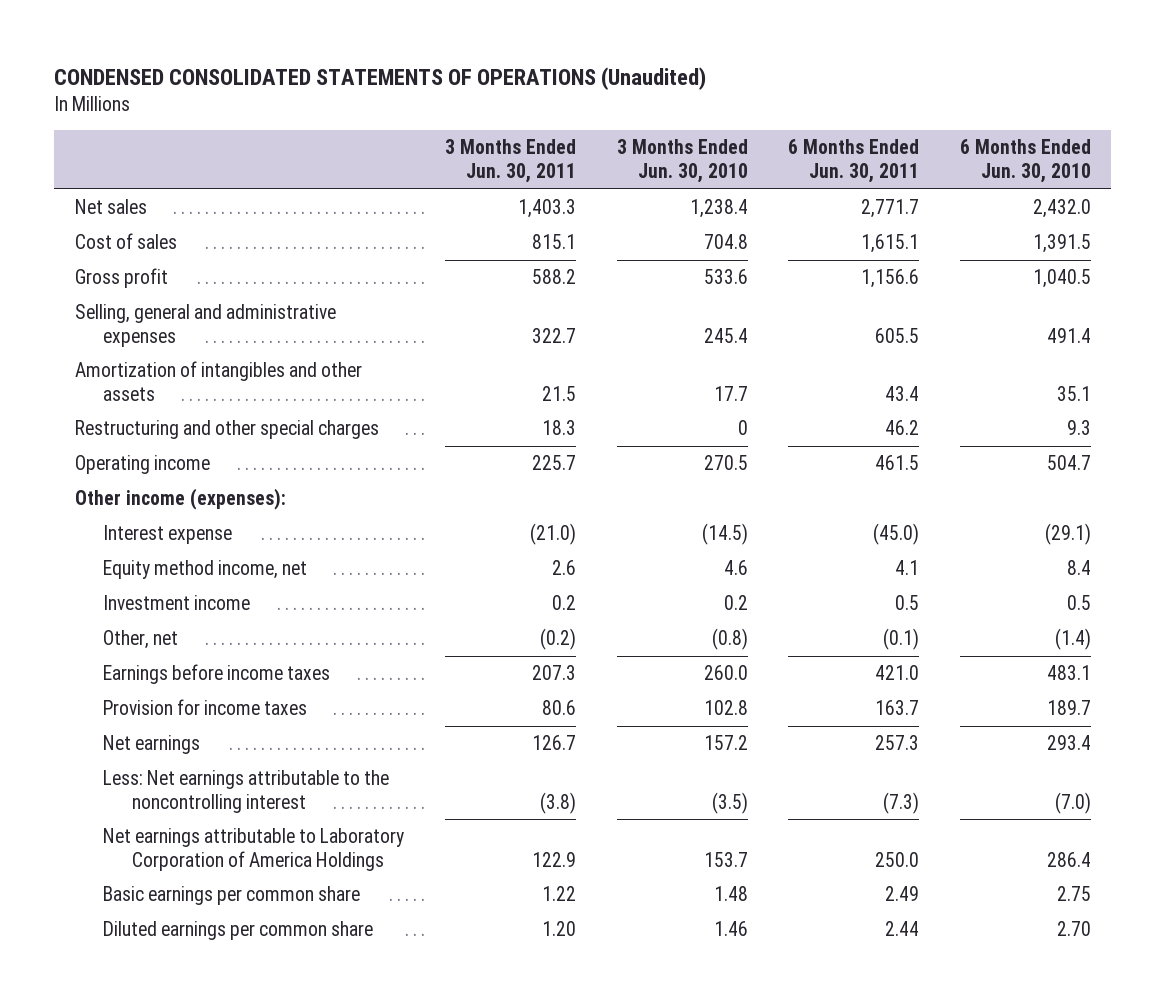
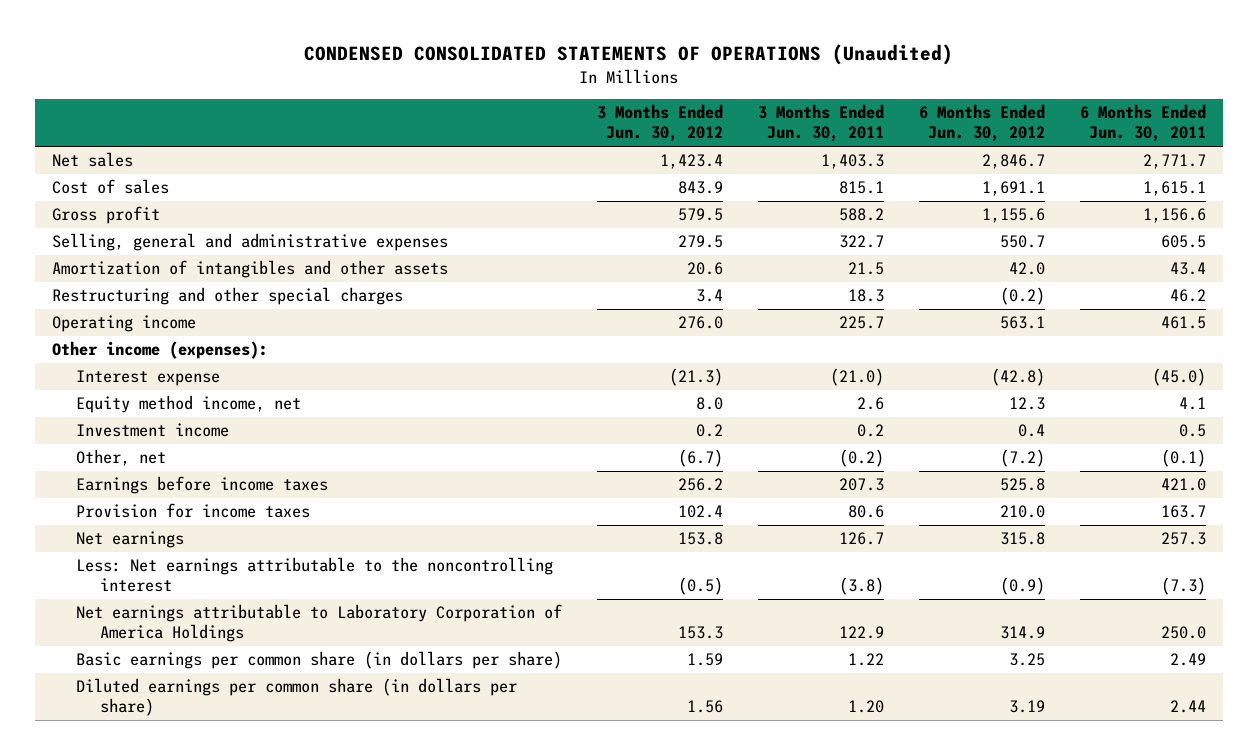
[616,139,748,184] 3 Months Ended Jun. 30, 2010 -> none
[960,139,1092,184] 6 Months Ended Jun. 30, 2010 -> none
none -> [597,104,724,143] 3 Months Ended Jun. 30, 2012
none -> [918,104,1045,143] 6 Months Ended Jun. 30, 2012
[103,886,361,906] Basic earnings per common share -> [76,651,563,670] Basic earnings per common share (in dollars per share)
[103,921,374,941] Diluted earnings per common share -> [76,678,518,717] Diluted earnings per common share (in dollars per share)

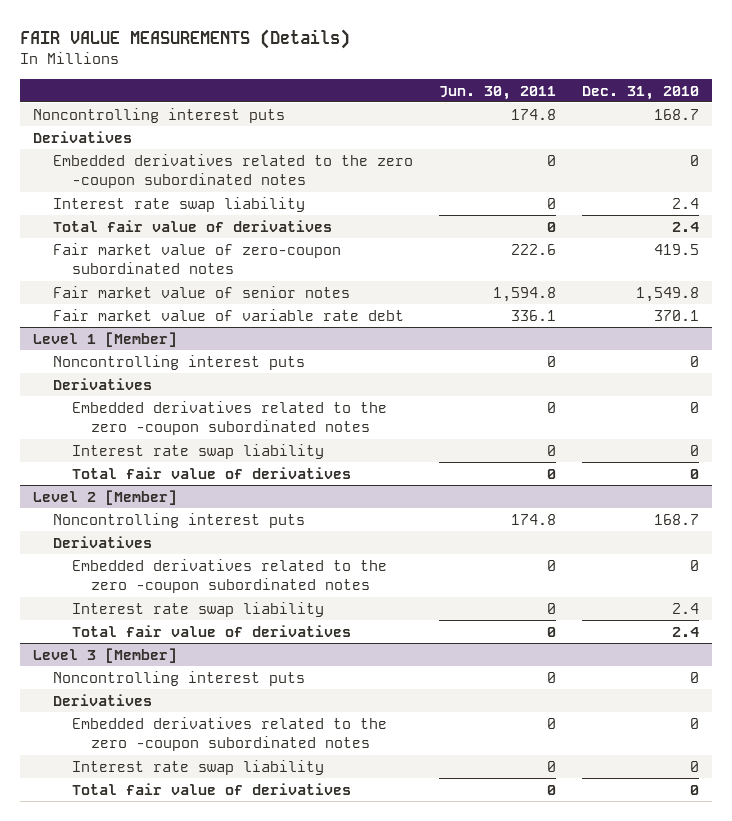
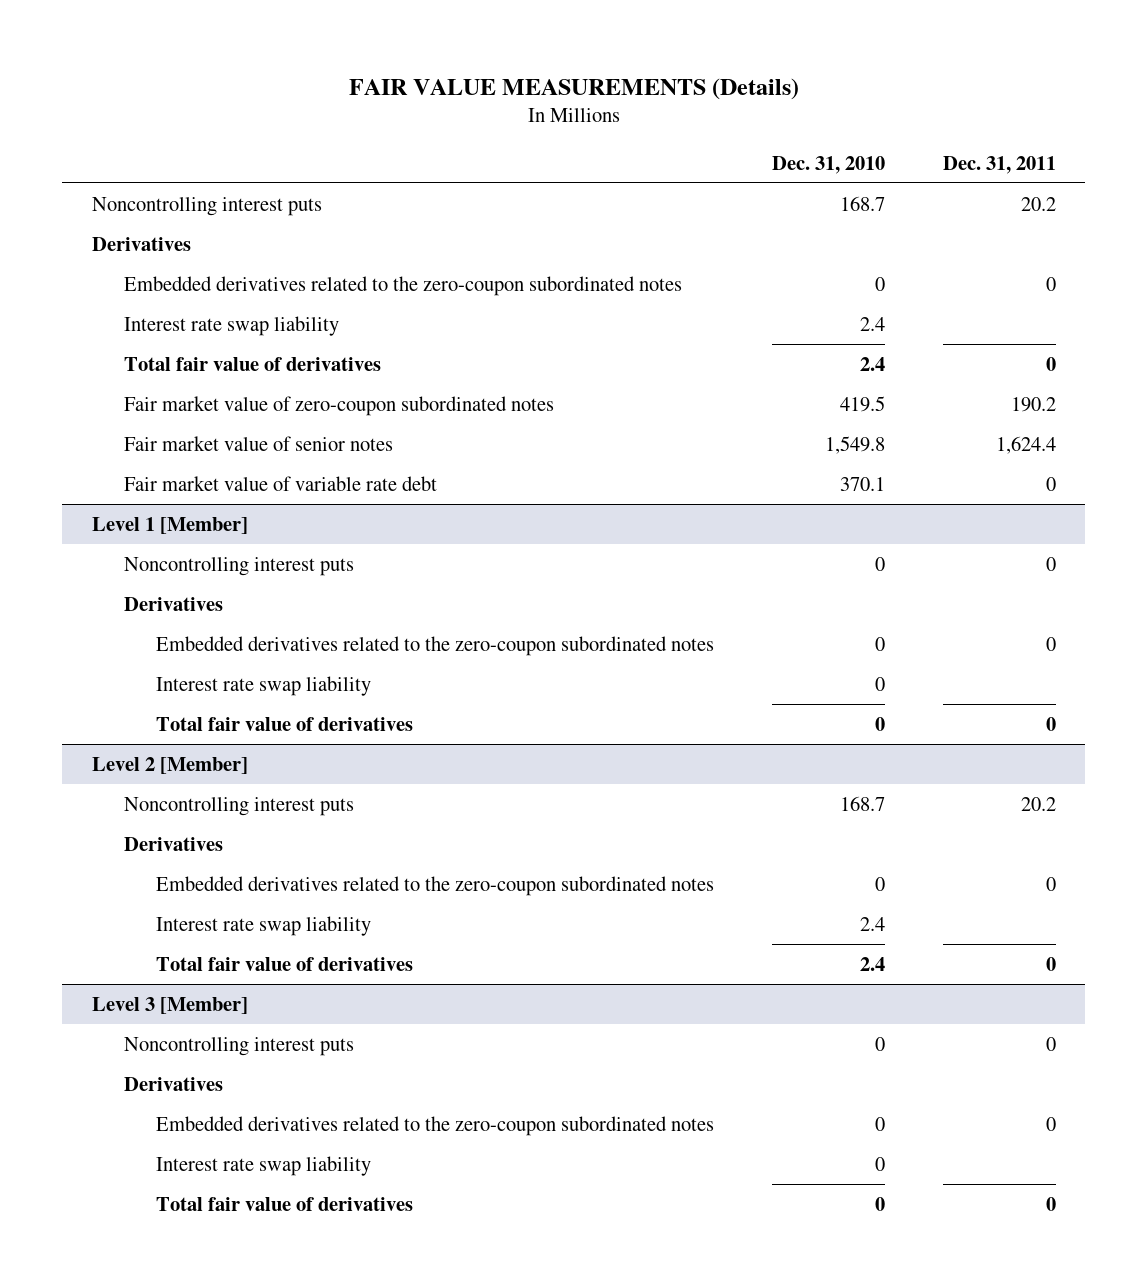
[438,85,556,100] Jun. 30, 2011 -> none
none -> [942,155,1056,174] Dec. 31, 2011
[52,153,413,189] Embedded derivatives related to the zero -coupon subordinated notes -> [123,275,682,296] Embedded derivatives related to the zero-coupon subordinated notes
[71,400,387,436] Embedded derivatives related to the zero -coupon subordinated notes -> [155,635,714,656] Embedded derivatives related to the zero-coupon subordinated notes
[71,558,387,594] Embedded derivatives related to the zero -coupon subordinated notes -> [155,875,714,896] Embedded derivatives related to the zero-coupon subordinated notes
[71,716,387,752] Embedded derivatives related to the zero -coupon subordinated notes -> [155,1115,714,1136] Embedded derivatives related to the zero-coupon subordinated notes

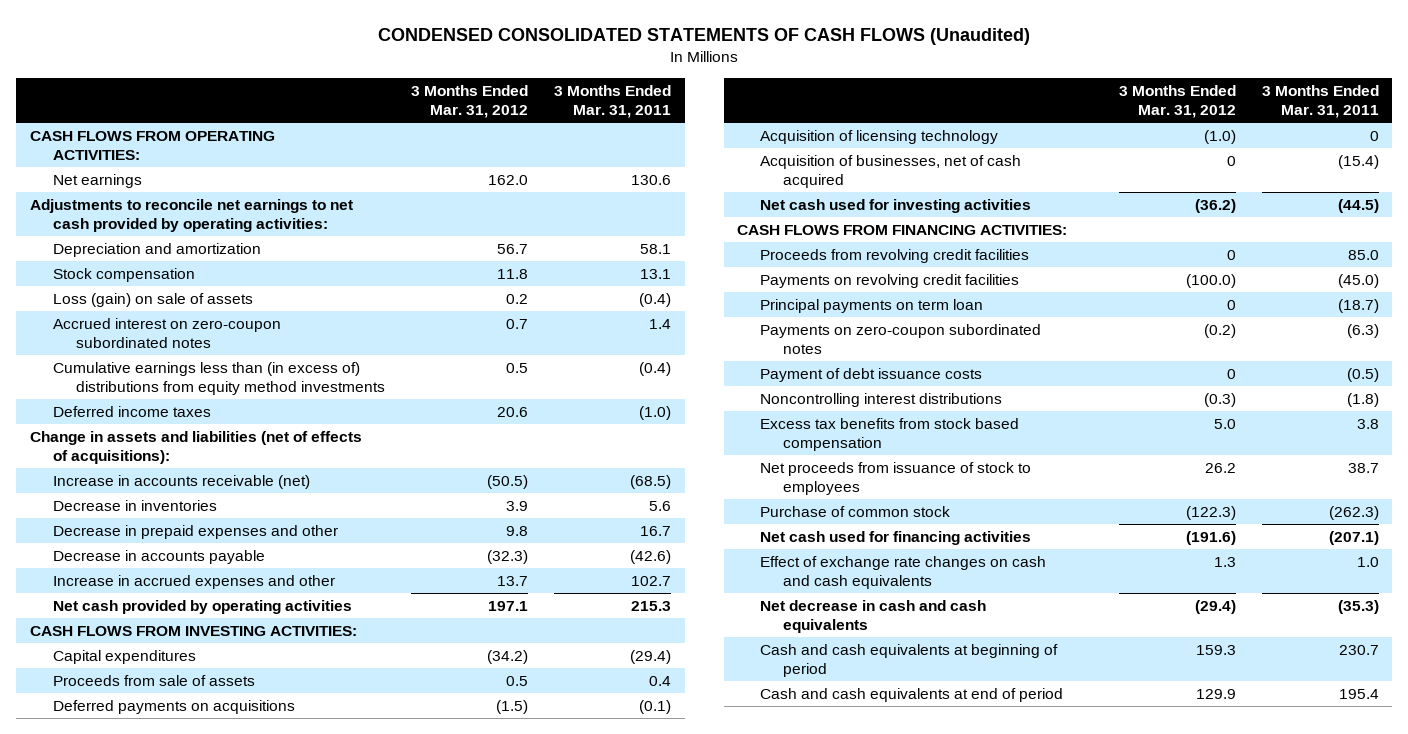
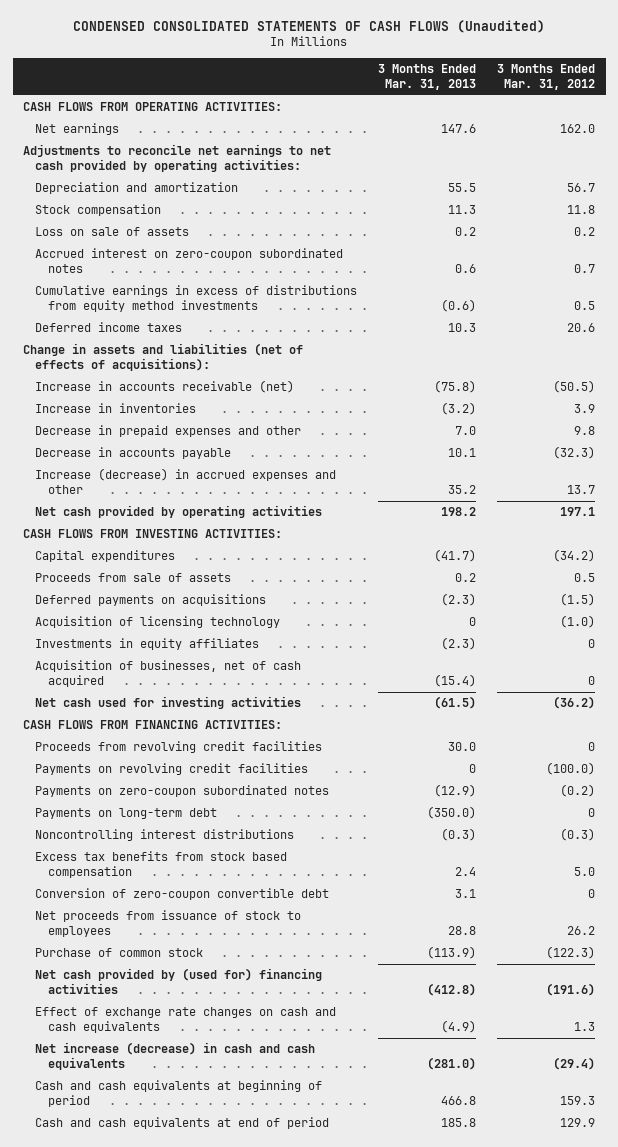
[554,84,672,119] 3 Months Ended Mar. 31, 2011 -> none
none -> [378,64,477,90] 3 Months Ended Mar. 31, 2013
[52,292,253,307] Loss (gain) on sale of assets -> [35,227,190,237] Loss on sale of assets
[52,361,385,396] Cumulative earnings less than (in excess of) distributions from equity method investments -> [35,285,358,313] Cumulative earnings in excess of distributions from equity method investments
[52,499,217,511] Decrease in inventories -> [35,403,197,414] Increase in inventories
[52,574,335,589] Increase in accrued expenses and other -> [35,468,337,495] Increase (decrease) in accrued expenses and other
none -> [35,638,260,651] Investments in equity affiliates
[760,298,984,313] Principal payments on term loan -> none
[760,367,983,382] Payment of debt issuance costs -> none
none -> [35,808,218,820] Payments on long-term debt
none -> [35,888,330,901] Conversion of zero-coupon convertible debt
[760,530,1032,545] Net cash used for financing activities -> [35,968,323,995] Net cash provided by (used for) financing activities
[760,599,987,634] Net decrease in cash and cash equivalents -> [35,1042,316,1071] Net increase (decrease) in cash and cash equivalents

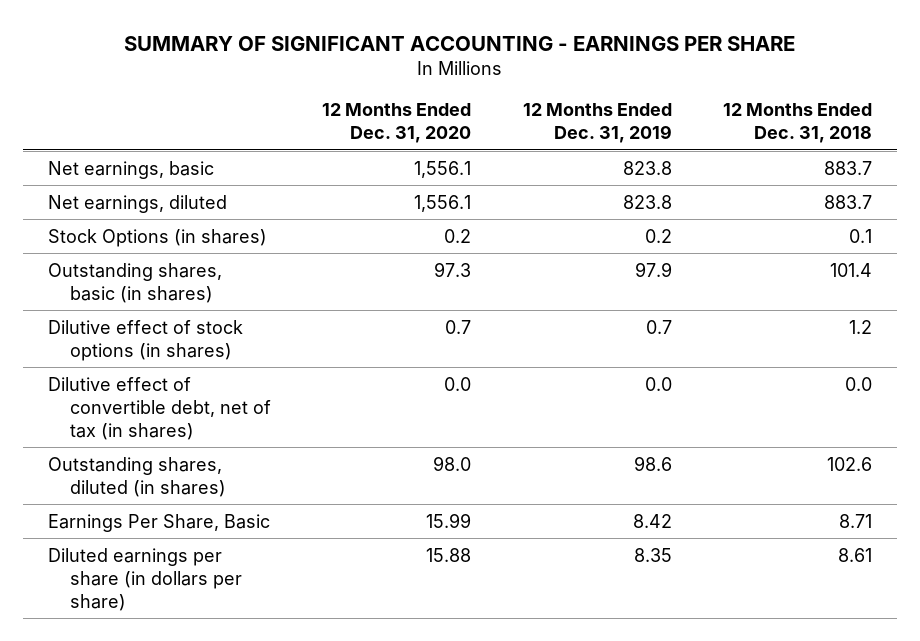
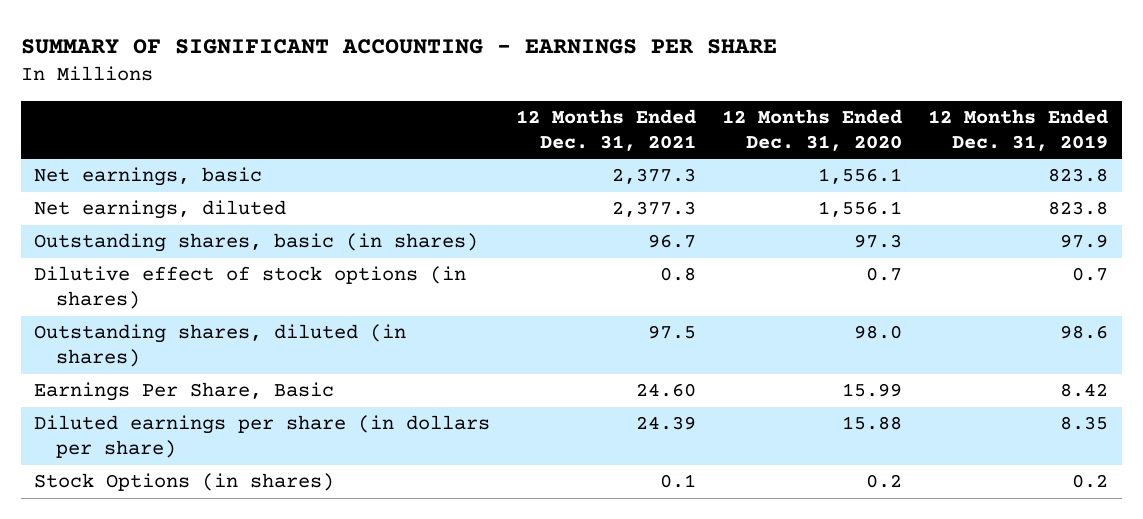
[722,103,872,144] 12 Months Ended Dec. 31, 2018 -> none
none -> [516,108,697,151] 12 Months Ended Dec. 31, 2021
[48,376,272,440] Dilutive effect of convertible debt, net of tax (in shares) -> none
[48,228,268,247] Stock Options (in shares) -> [34,473,335,492] Stock Options (in shares)

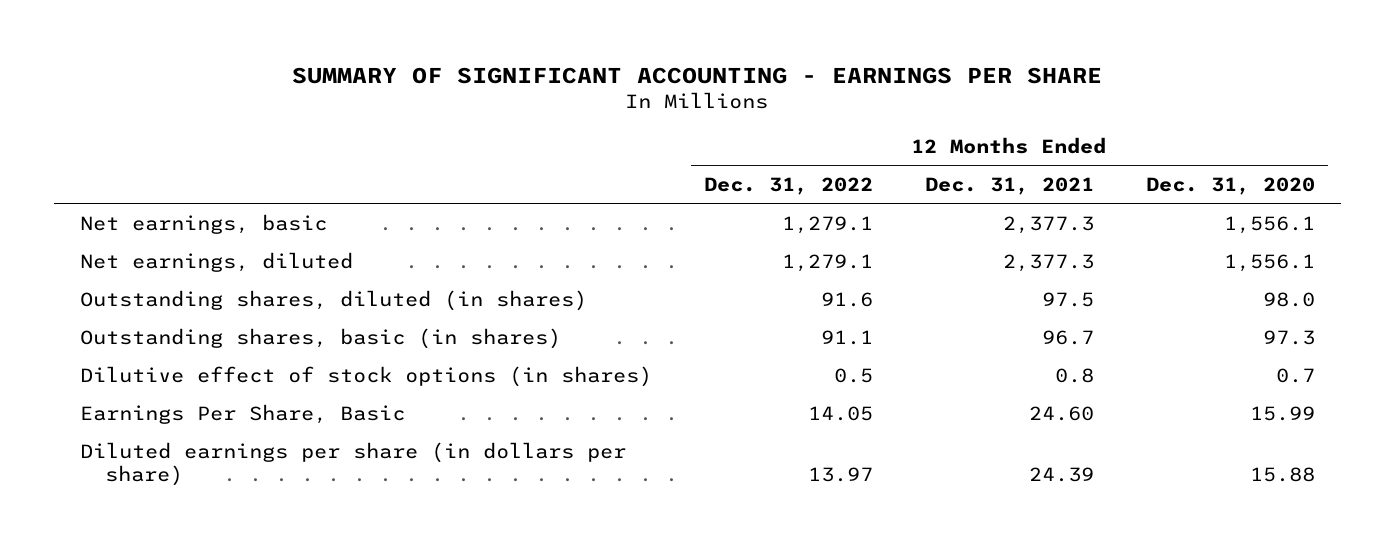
[928,108,1109,151] 12 Months Ended Dec. 31, 2019 -> none
none -> [703,176,873,195] Dec. 31, 2022
[34,324,407,368] Outstanding shares, diluted (in shares) -> [79,289,587,311] Outstanding shares, diluted (in shares)
[34,473,335,492] Stock Options (in shares) -> none

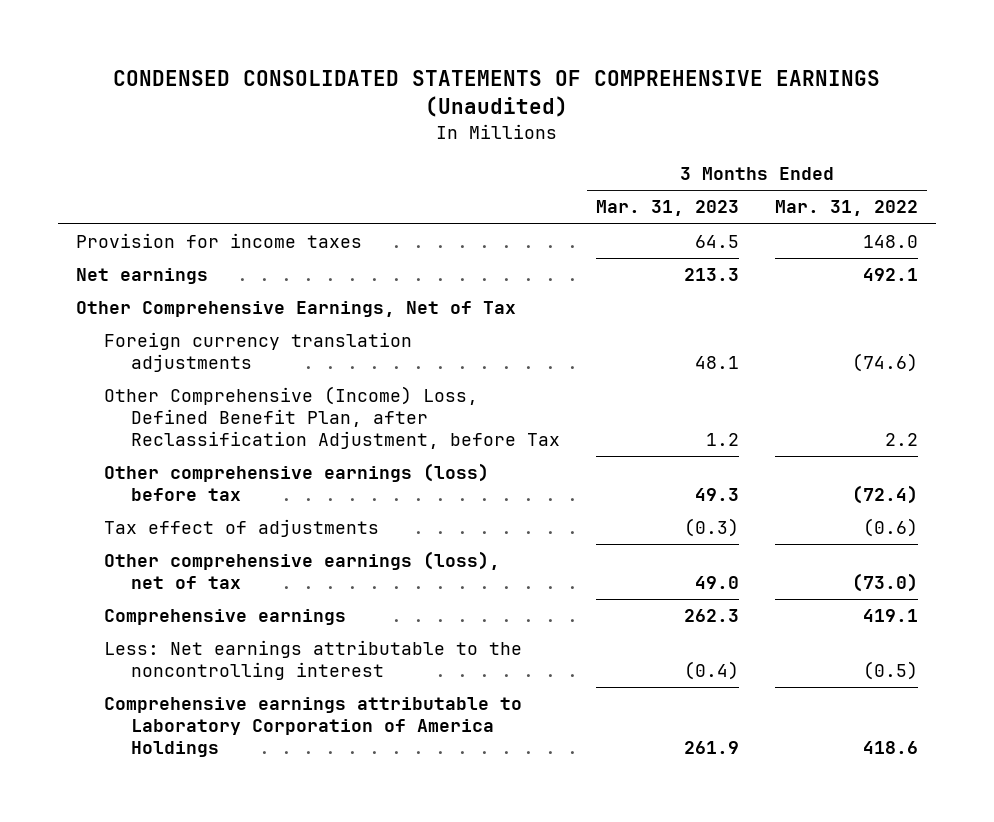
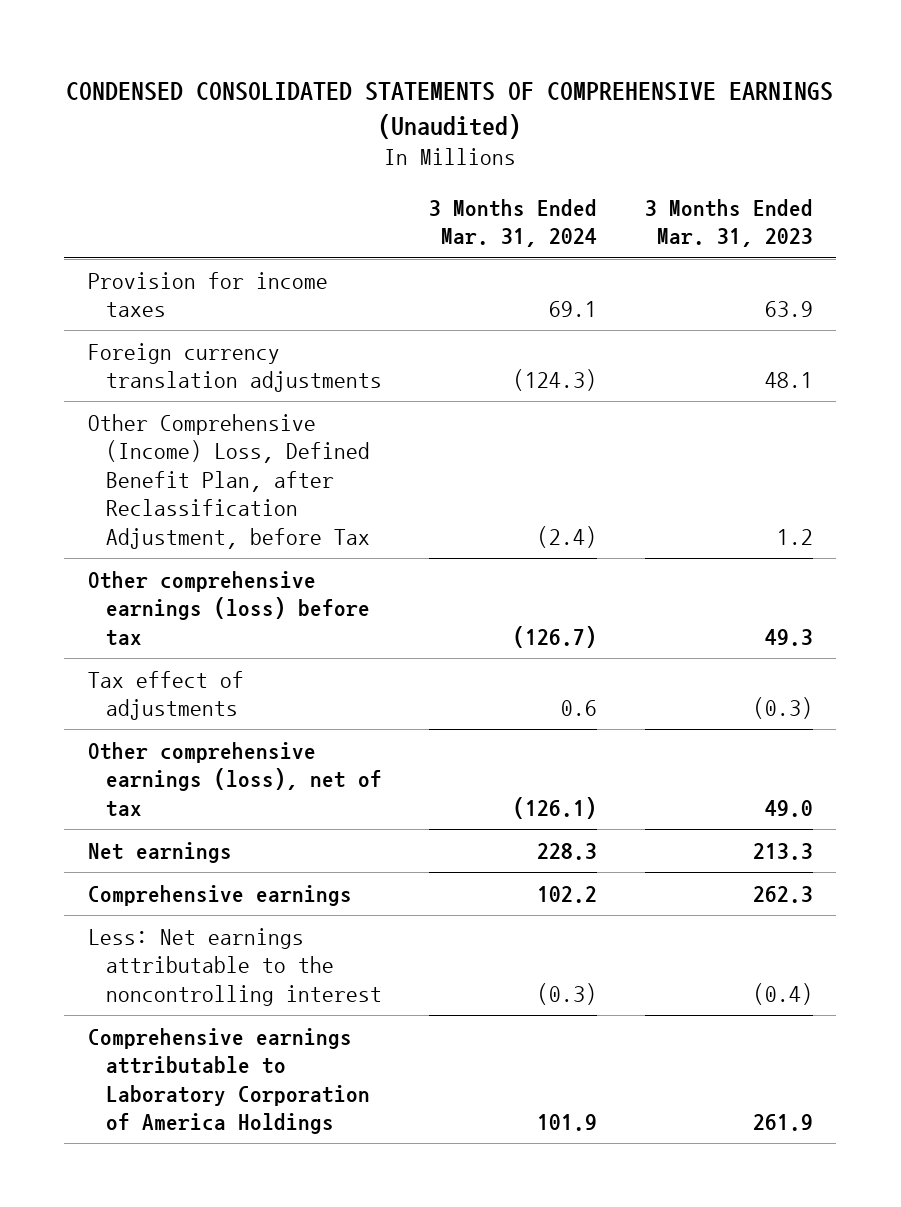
[775,200,919,217] Mar. 31, 2022 -> none
none -> [429,198,598,248] 3 Months Ended Mar. 31, 2024
[75,301,516,318] Other Comprehensive Earnings, Net of Tax -> none
[695,235,740,249] 64.5 -> [764,301,813,318] 63.9
[75,268,208,285] Net earnings -> [88,841,233,863] Net earnings

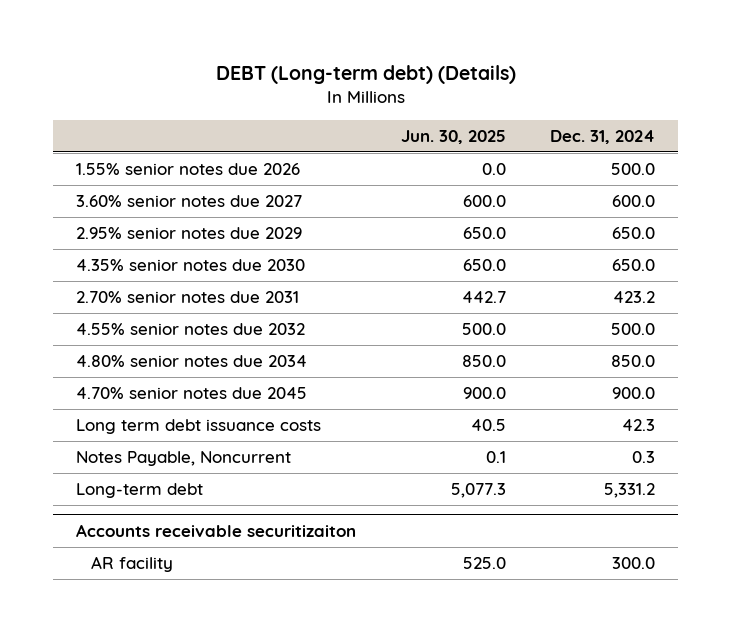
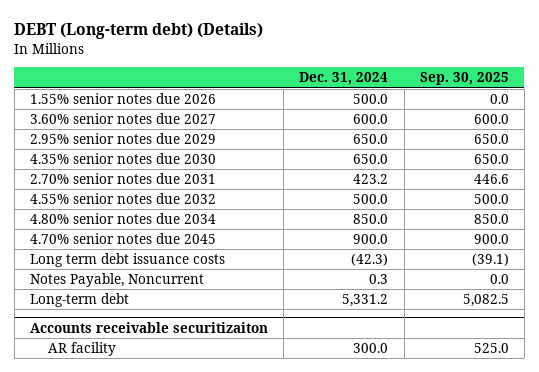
[400,129,506,144] Jun. 30, 2025 -> none
none -> [419,72,509,86] Sep. 30, 2025
[622,418,656,431] 42.3 -> [351,253,389,267] (42.3)

